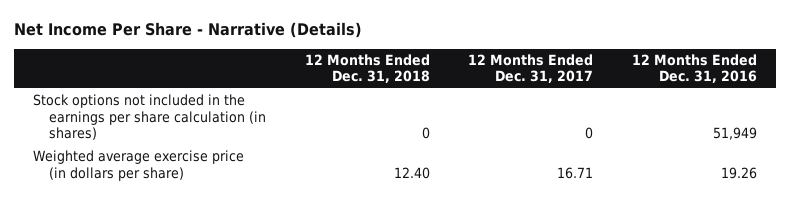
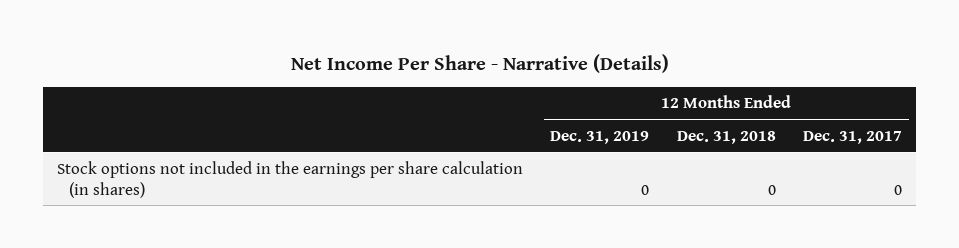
[631,53,757,84] 12 Months Ended Dec. 31, 2016 -> none
none -> [550,130,650,144] Dec. 31, 2019
[33,150,245,181] Weighted average exercise price (in dollars per share) -> none

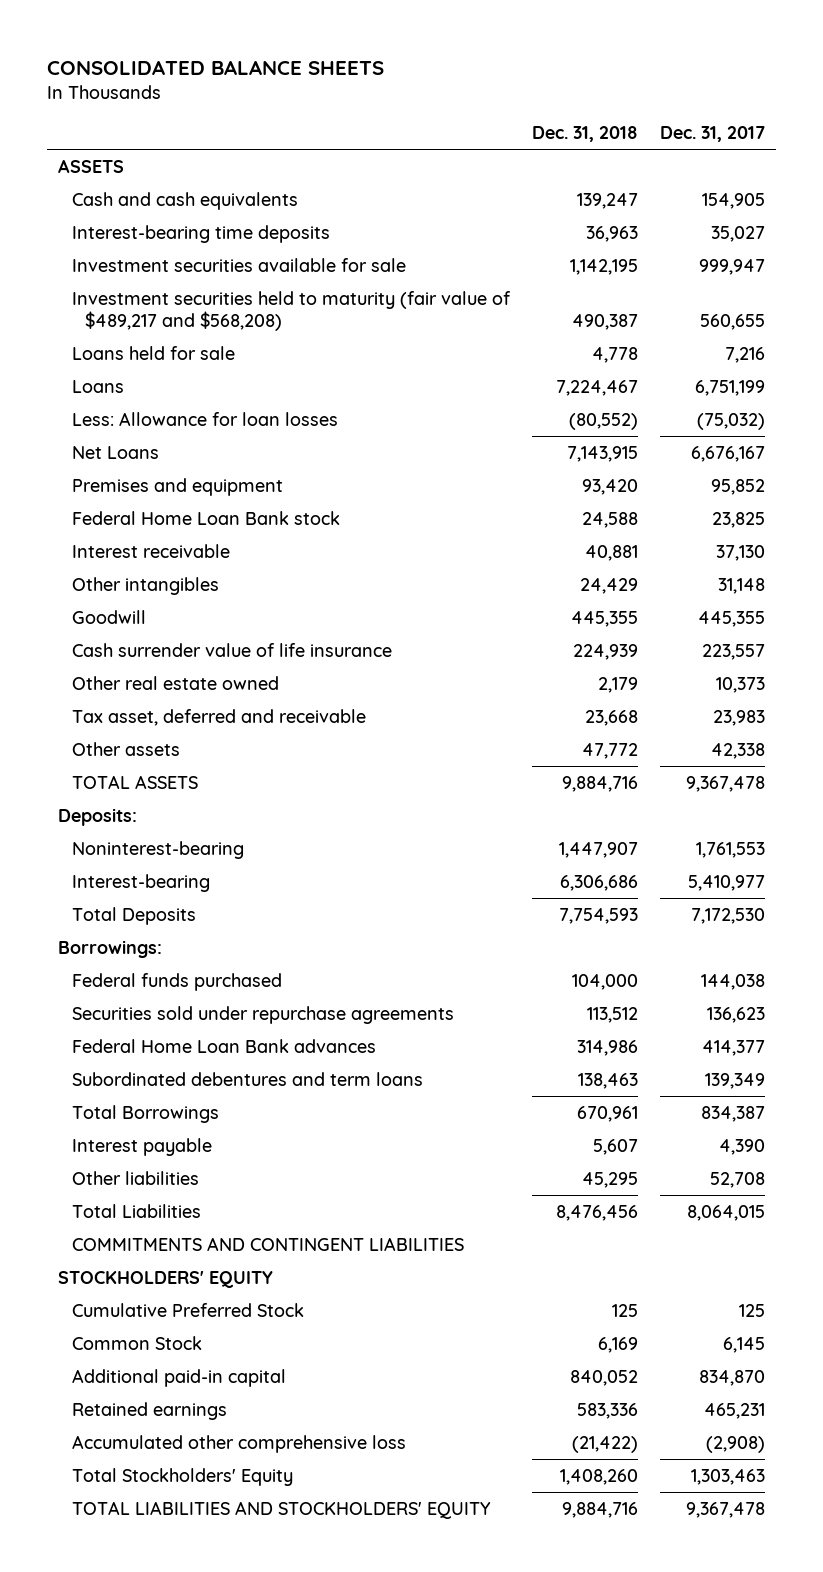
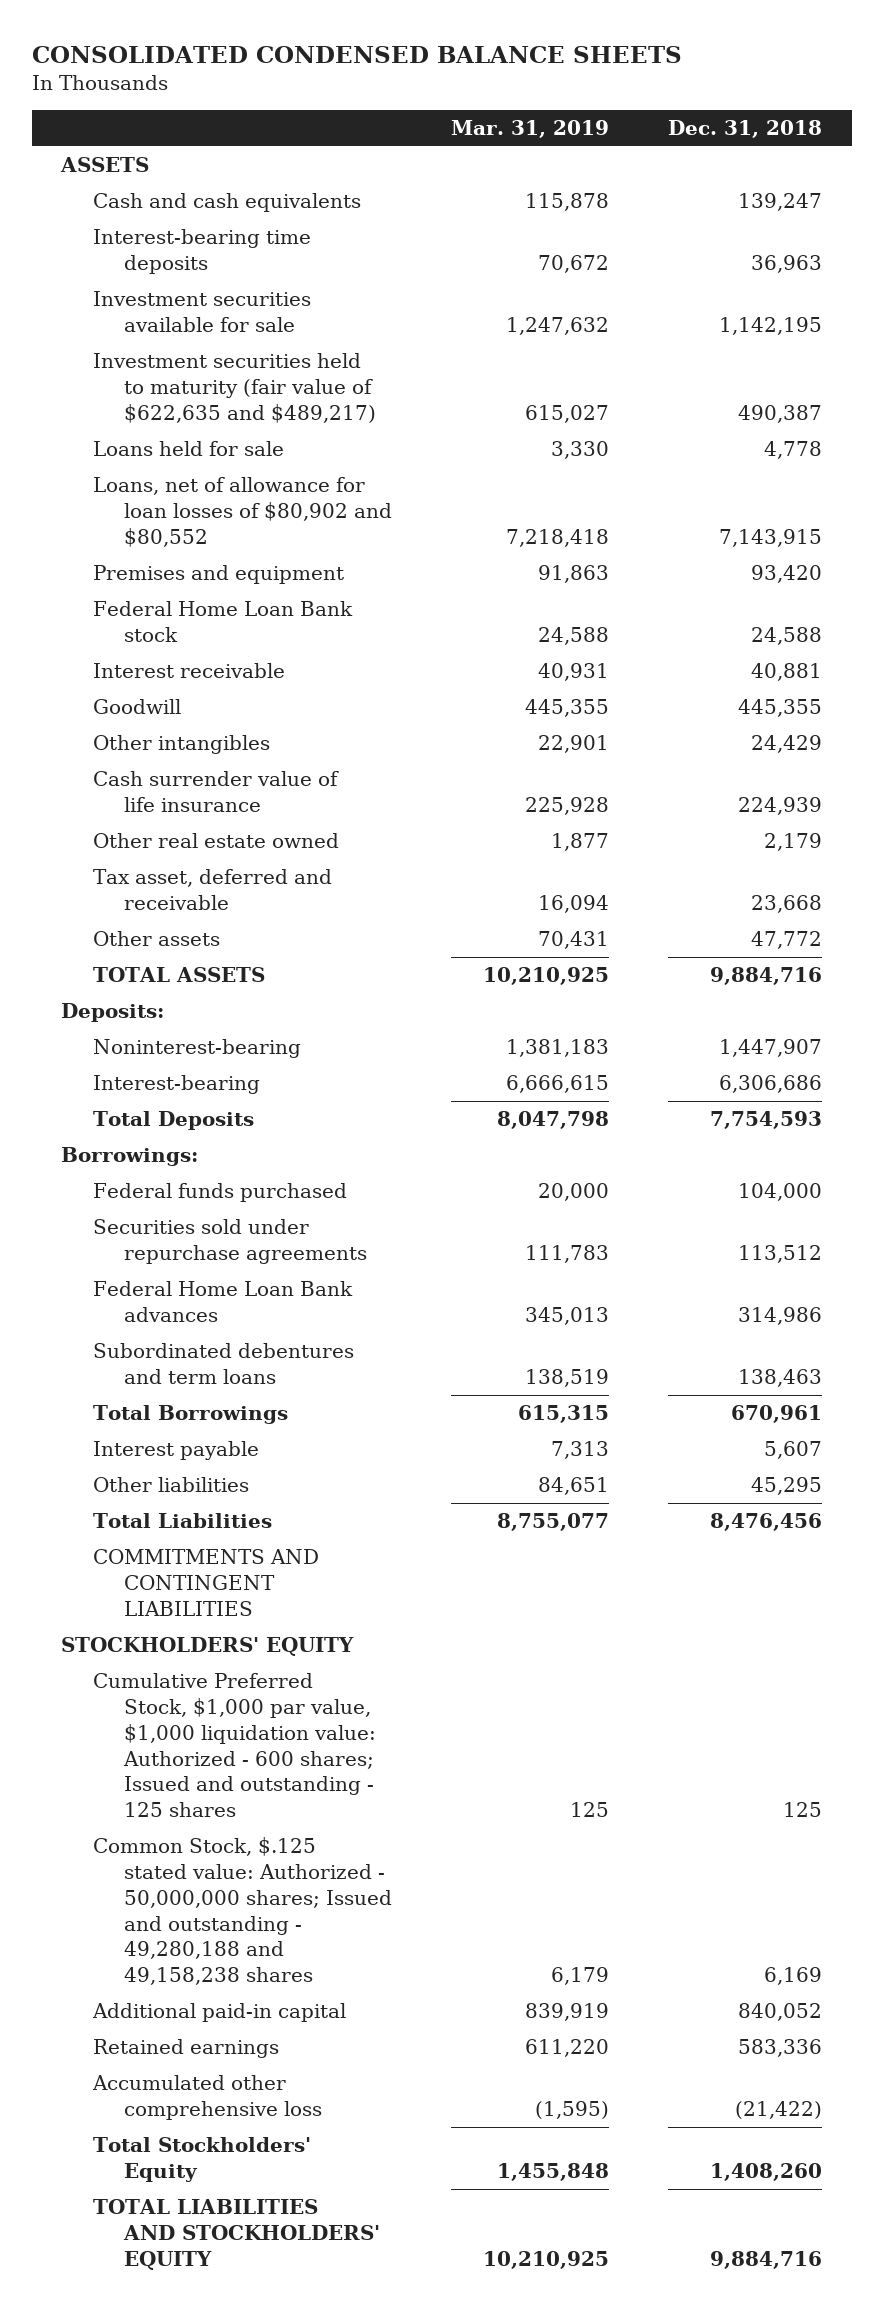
[47,59,385,75] CONSOLIDATED BALANCE SHEETS -> [31,45,682,63] CONSOLIDATED CONDENSED BALANCE SHEETS
[660,126,766,143] Dec. 31, 2017 -> none
none -> [450,119,609,138] Mar. 31, 2019
[71,290,511,332] Investment securities held to maturity (fair value of $489,217 and $568,208) -> [92,353,377,423] Investment securities held to maturity (fair value of $622,635 and $489,217)
[71,379,124,393] Loans -> none
[71,411,338,426] Less: Allowance for loan losses -> none
[71,445,159,459] Net Loans -> [92,477,393,547] Loans, net of allowance for loan losses of $80,902 and $80,552
[71,576,219,595] Other intangibles -> [92,735,270,755] Other intangibles
[71,1302,304,1317] Cumulative Preferred Stock -> [92,1673,377,1818] Cumulative Preferred Stock, $1,000 par value, $1,000 liquidation value: Authorized - 600 shares; Issued and outstanding - 125 shares
[71,1335,202,1350] Common Stock -> [92,1837,393,1986] Common Stock, $.125 stated value: Authorized - 50,000,000 shares; Issued and outstanding - 49,280,188 and 49,158,238 shares

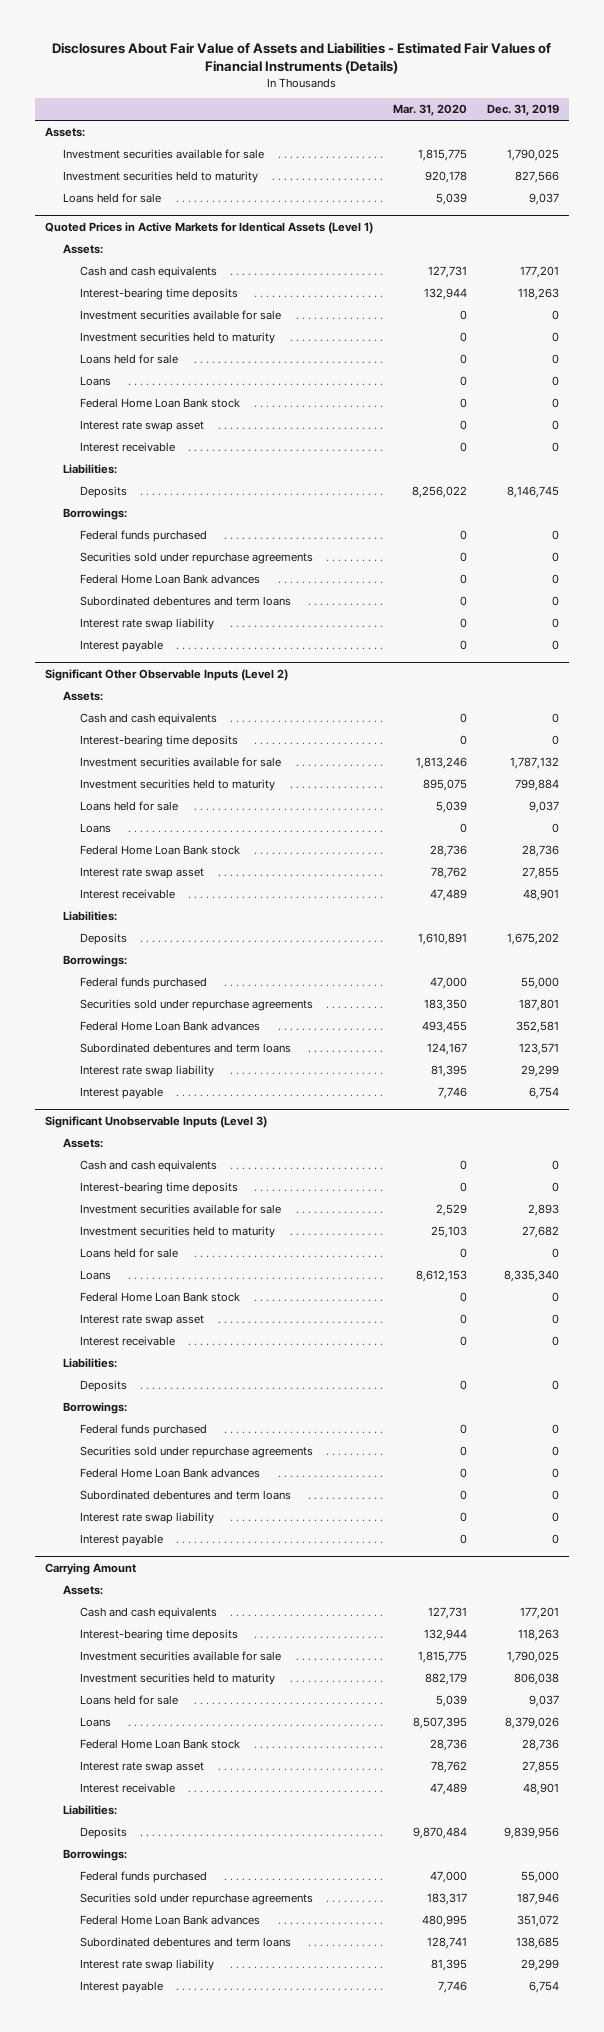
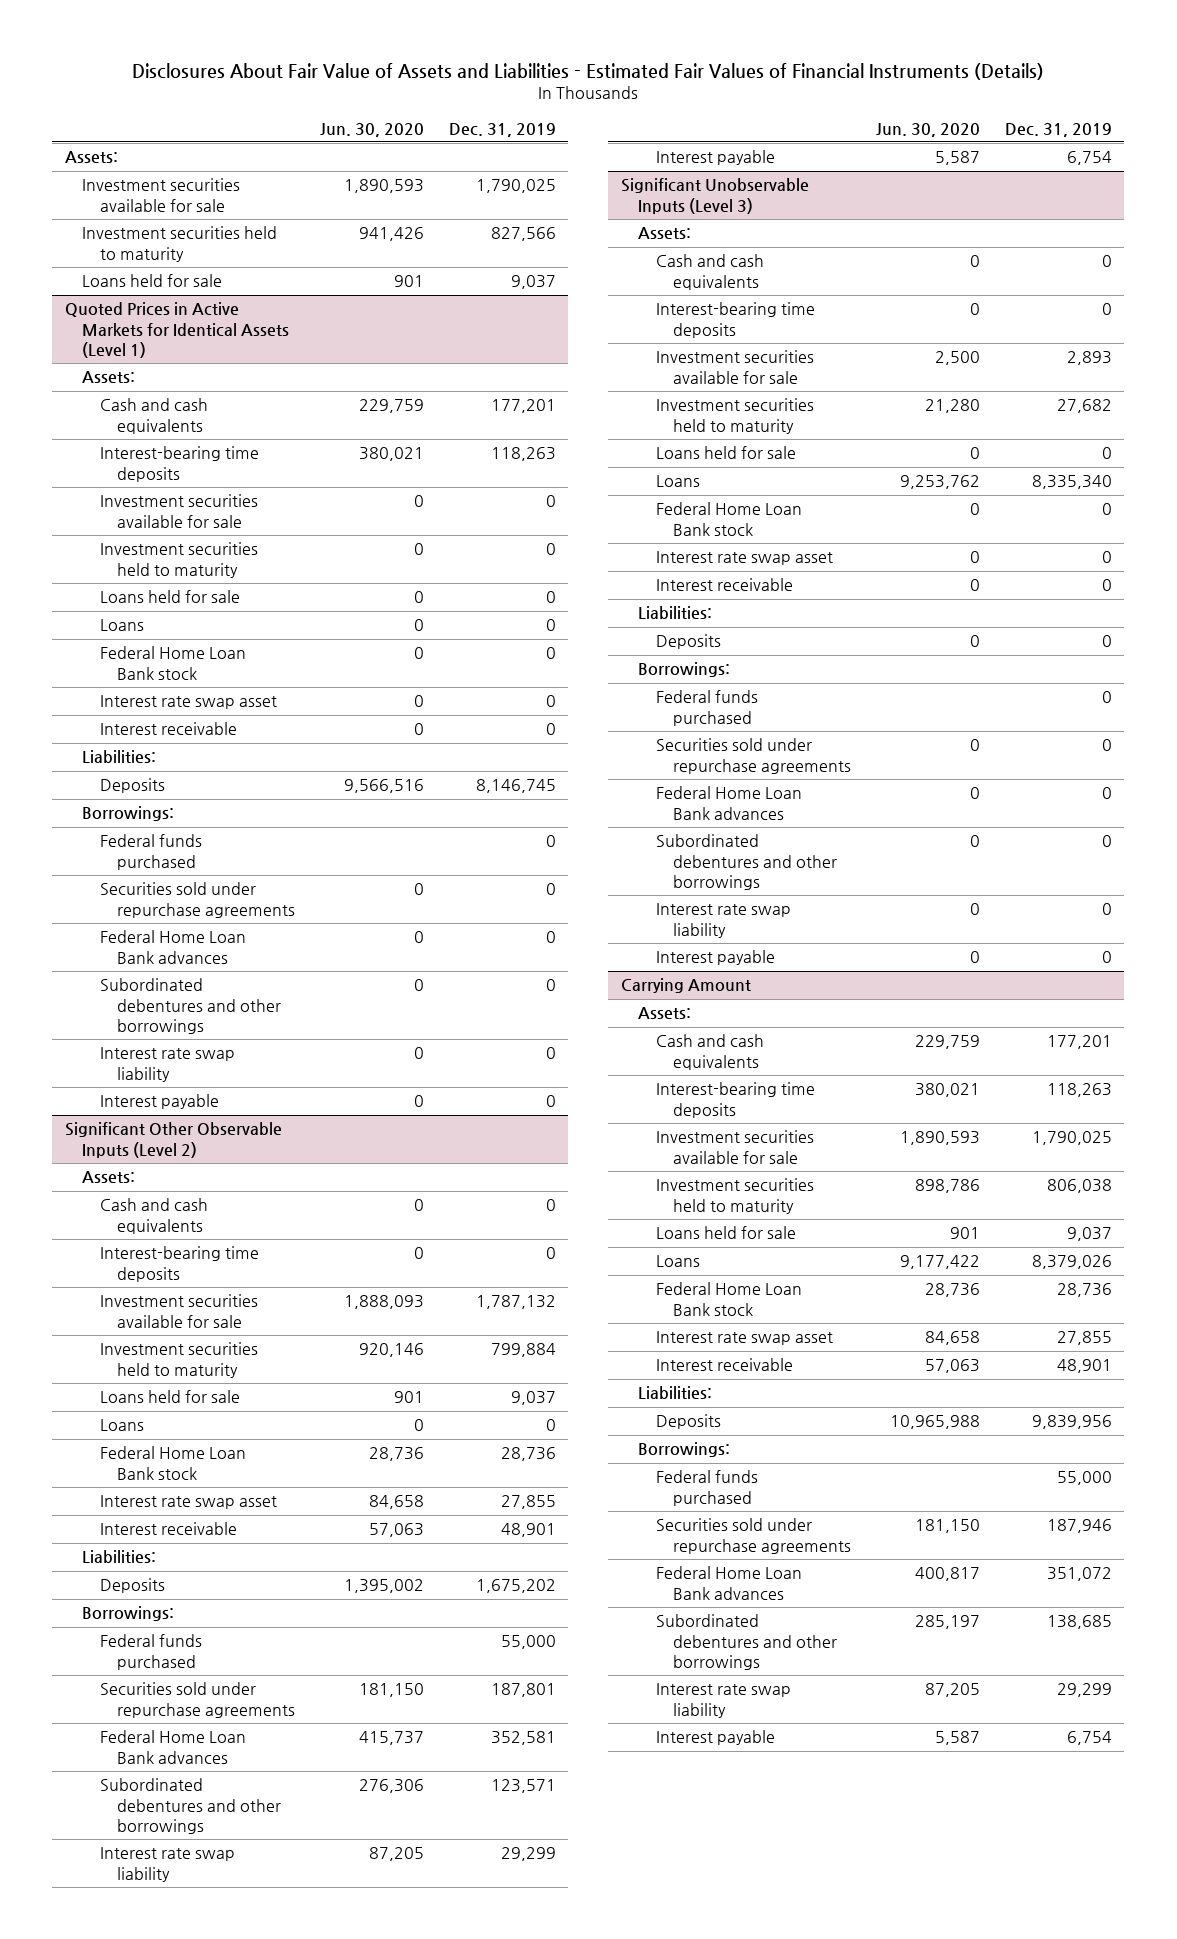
[392,104,467,117] Mar. 31, 2020 -> none
none -> [320,122,425,137] Jun. 30, 2020
[79,596,291,607] Subordinated debentures and term loans -> [99,978,282,1035] Subordinated debentures and other borrowings
[79,1043,291,1054] Subordinated debentures and term loans -> [99,1778,282,1835] Subordinated debentures and other borrowings
[79,1490,291,1501] Subordinated debentures and term loans -> [655,834,837,891] Subordinated debentures and other borrowings
[79,1937,291,1948] Subordinated debentures and term loans -> [655,1614,837,1671] Subordinated debentures and other borrowings

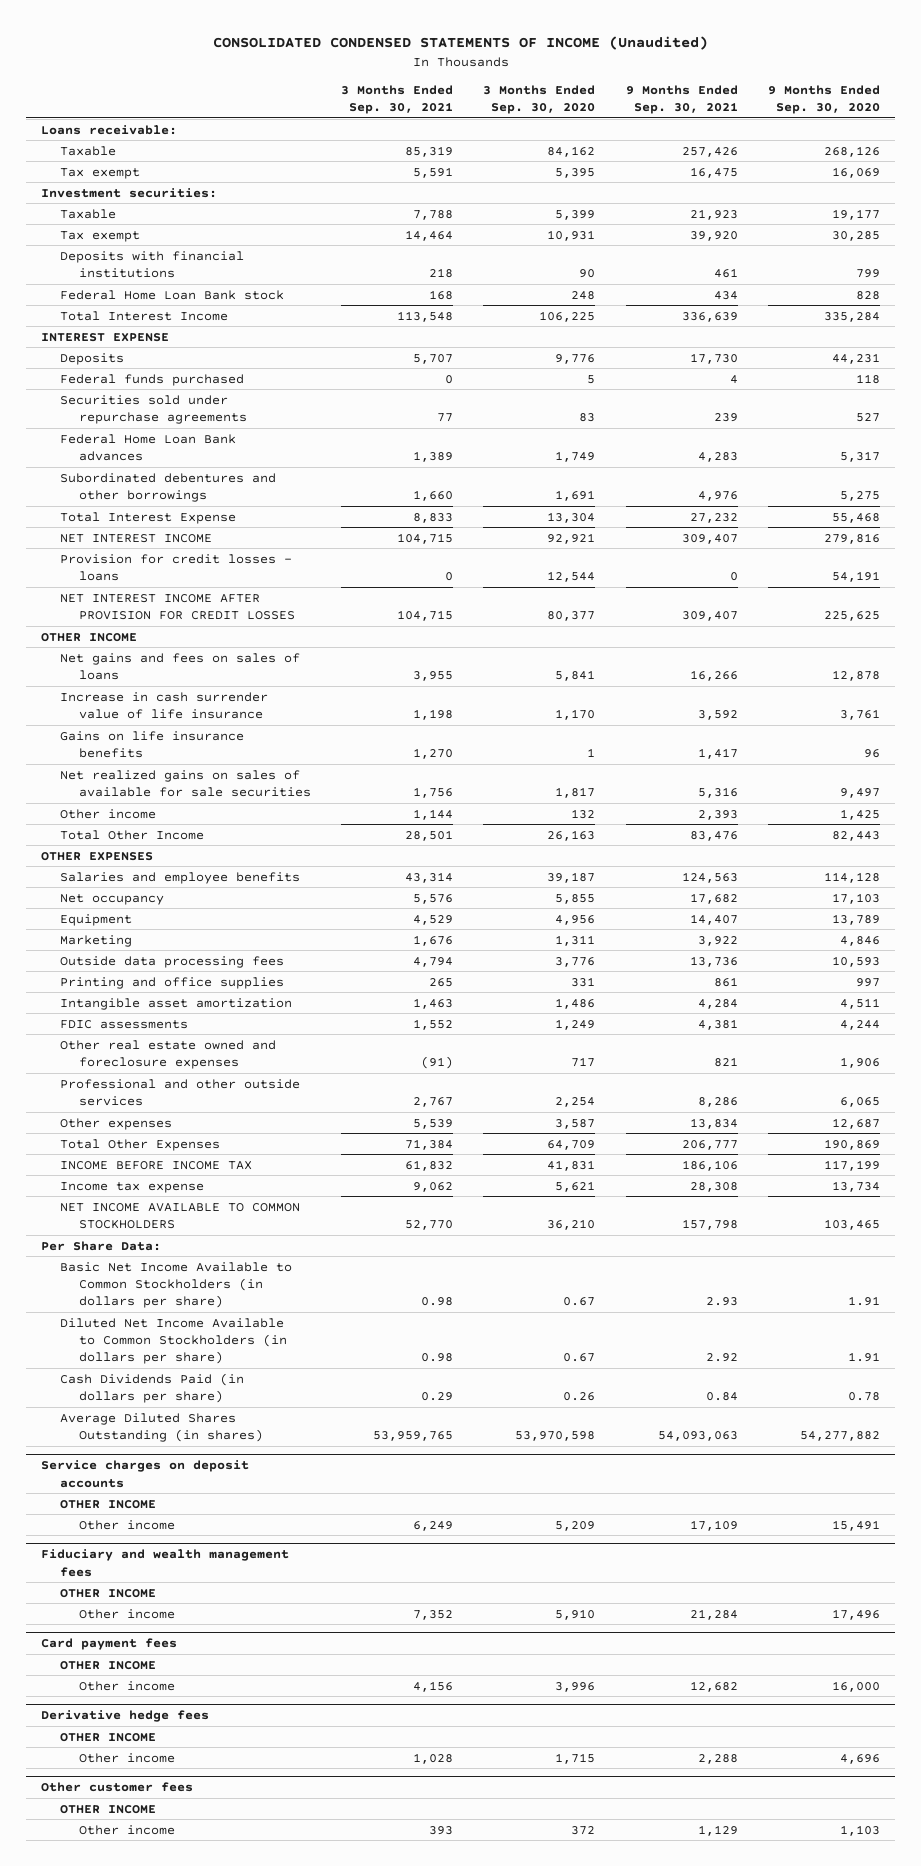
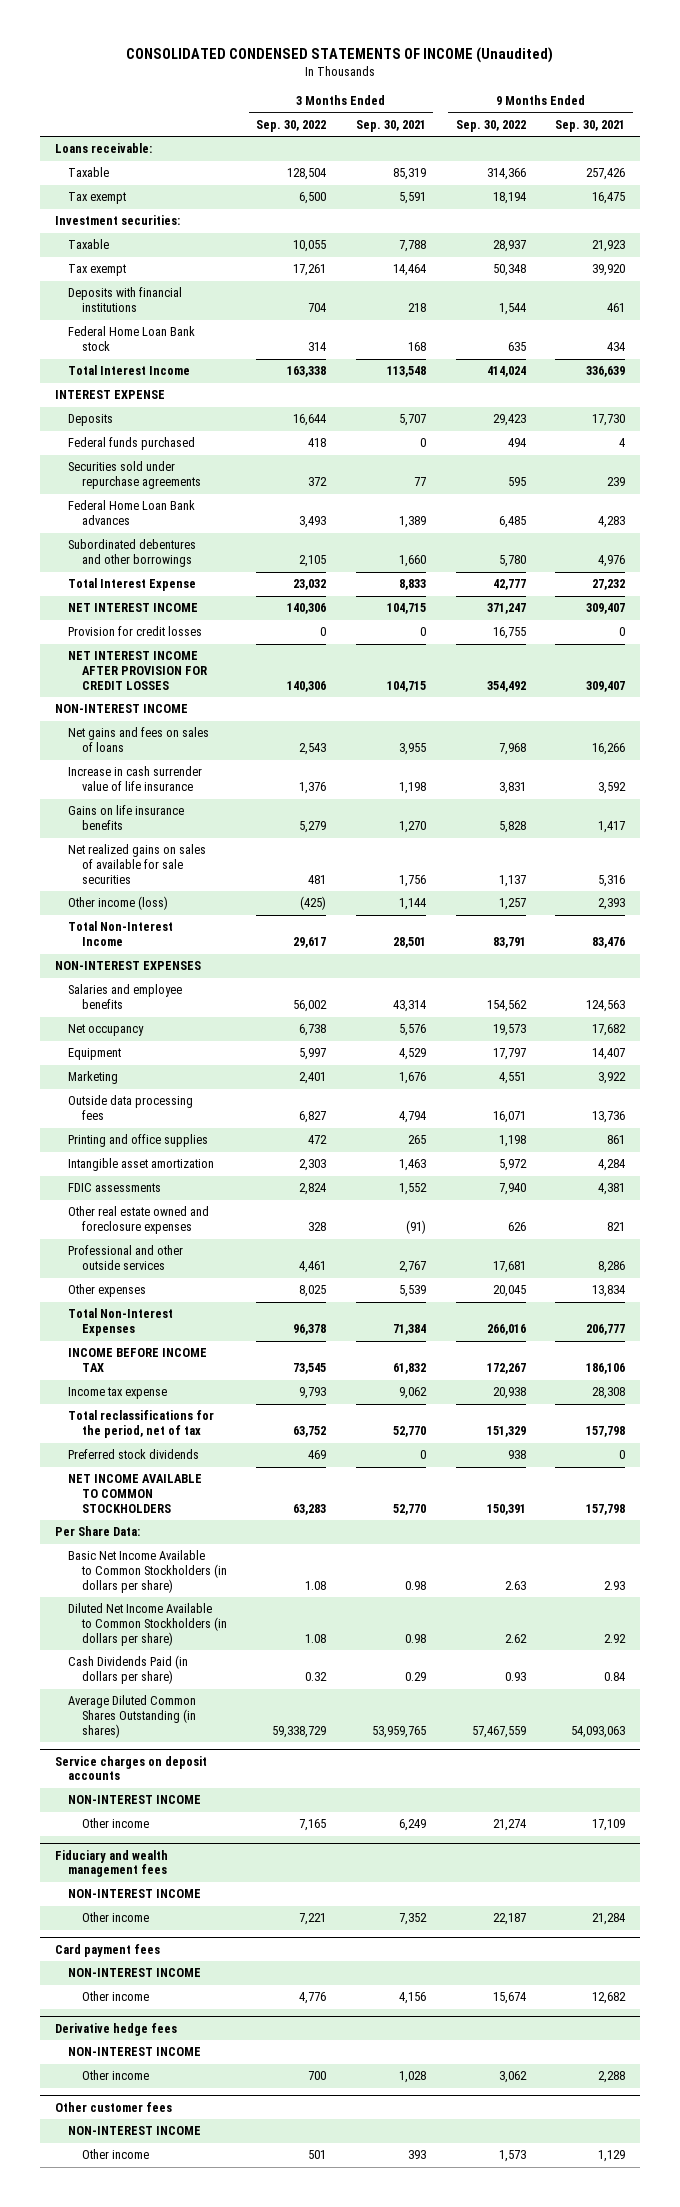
[483,84,596,115] 3 Months Ended Sep. 30, 2020 -> none
[768,84,881,115] 9 Months Ended Sep. 30, 2020 -> none
none -> [256,119,327,132] Sep. 30, 2022
none -> [455,119,526,132] Sep. 30, 2022
[59,553,292,581] Provision for credit losses - loans -> [68,626,203,637] Provision for credit losses
[41,632,138,642] OTHER INCOME -> [54,704,188,714] NON-INTEREST INCOME
[59,808,156,819] Other income -> [68,896,169,911] Other income (loss)
[59,829,204,840] Total Other Income -> [68,921,174,947] Total Non-Interest Income
[41,851,154,861] OTHER EXPENSES -> [54,961,201,971] NON-INTEREST EXPENSES
[59,1138,220,1151] Total Other Expenses -> [68,1308,174,1337] Total Non-Interest Expenses
none -> [68,1410,215,1439] Total reclassifications for the period, net of tax
none -> [68,1449,200,1460] Preferred stock dividends
[59,1412,263,1442] Average Diluted Shares Outstanding (in shares) -> [68,1695,197,1738] Average Diluted Common Shares Outstanding (in shares)
[59,1499,156,1509] OTHER INCOME -> [68,1795,202,1805] NON-INTEREST INCOME
[59,1588,156,1598] OTHER INCOME -> [68,1889,202,1899] NON-INTEREST INCOME
[59,1660,156,1670] OTHER INCOME -> [68,1968,202,1978] NON-INTEREST INCOME
[59,1732,156,1742] OTHER INCOME -> [68,2047,202,2057] NON-INTEREST INCOME
[59,1804,156,1814] OTHER INCOME -> [68,2126,202,2136] NON-INTEREST INCOME

